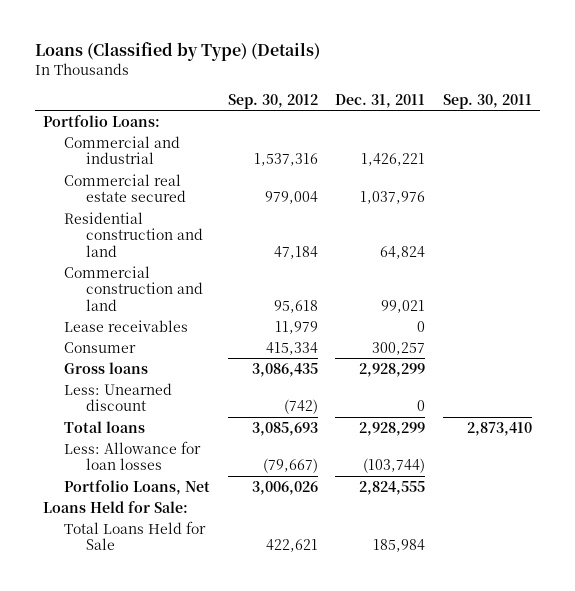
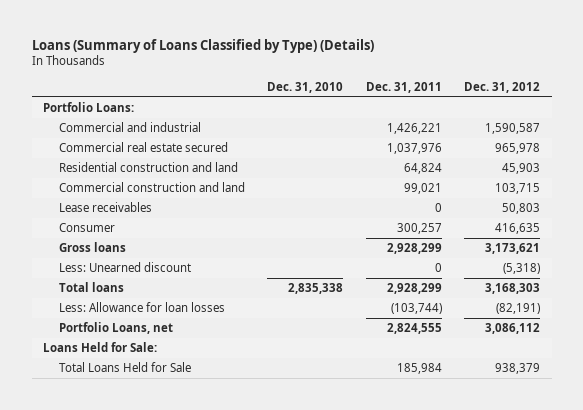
[34,42,320,62] Loans (Classified by Type) (Details) -> [31,38,374,53] Loans (Summary of Loans Classified by Type) (Details)
[227,93,318,109] Sep. 30, 2012 -> none
[442,93,532,109] Sep. 30, 2011 -> none
none -> [267,81,344,93] Dec. 31, 2010
none -> [464,81,541,93] Dec. 31, 2012
[64,479,211,495] Portfolio Loans, Net -> [58,322,173,335] Portfolio Loans, net

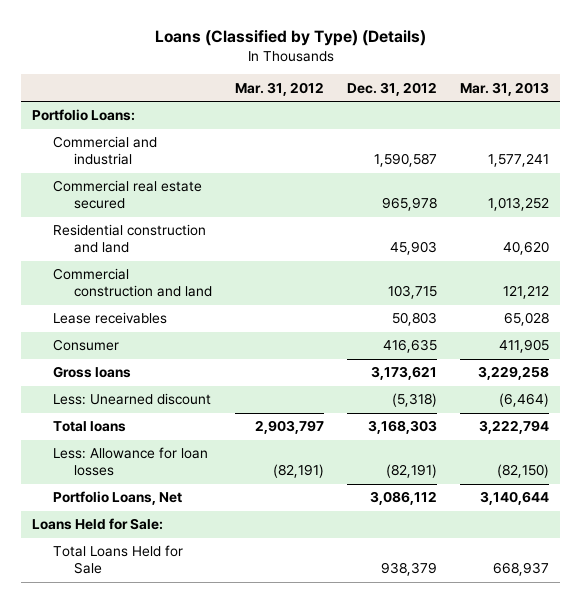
[31,38,374,53] Loans (Summary of Loans Classified by Type) (Details) -> [154,30,426,47] Loans (Classified by Type) (Details)
[267,81,344,93] Dec. 31, 2010 -> none
[365,81,442,93] Dec. 31, 2011 -> none
none -> [235,81,325,96] Mar. 31, 2012
none -> [460,81,550,96] Mar. 31, 2013
[58,322,173,335] Portfolio Loans, net -> [53,491,183,506] Portfolio Loans, Net

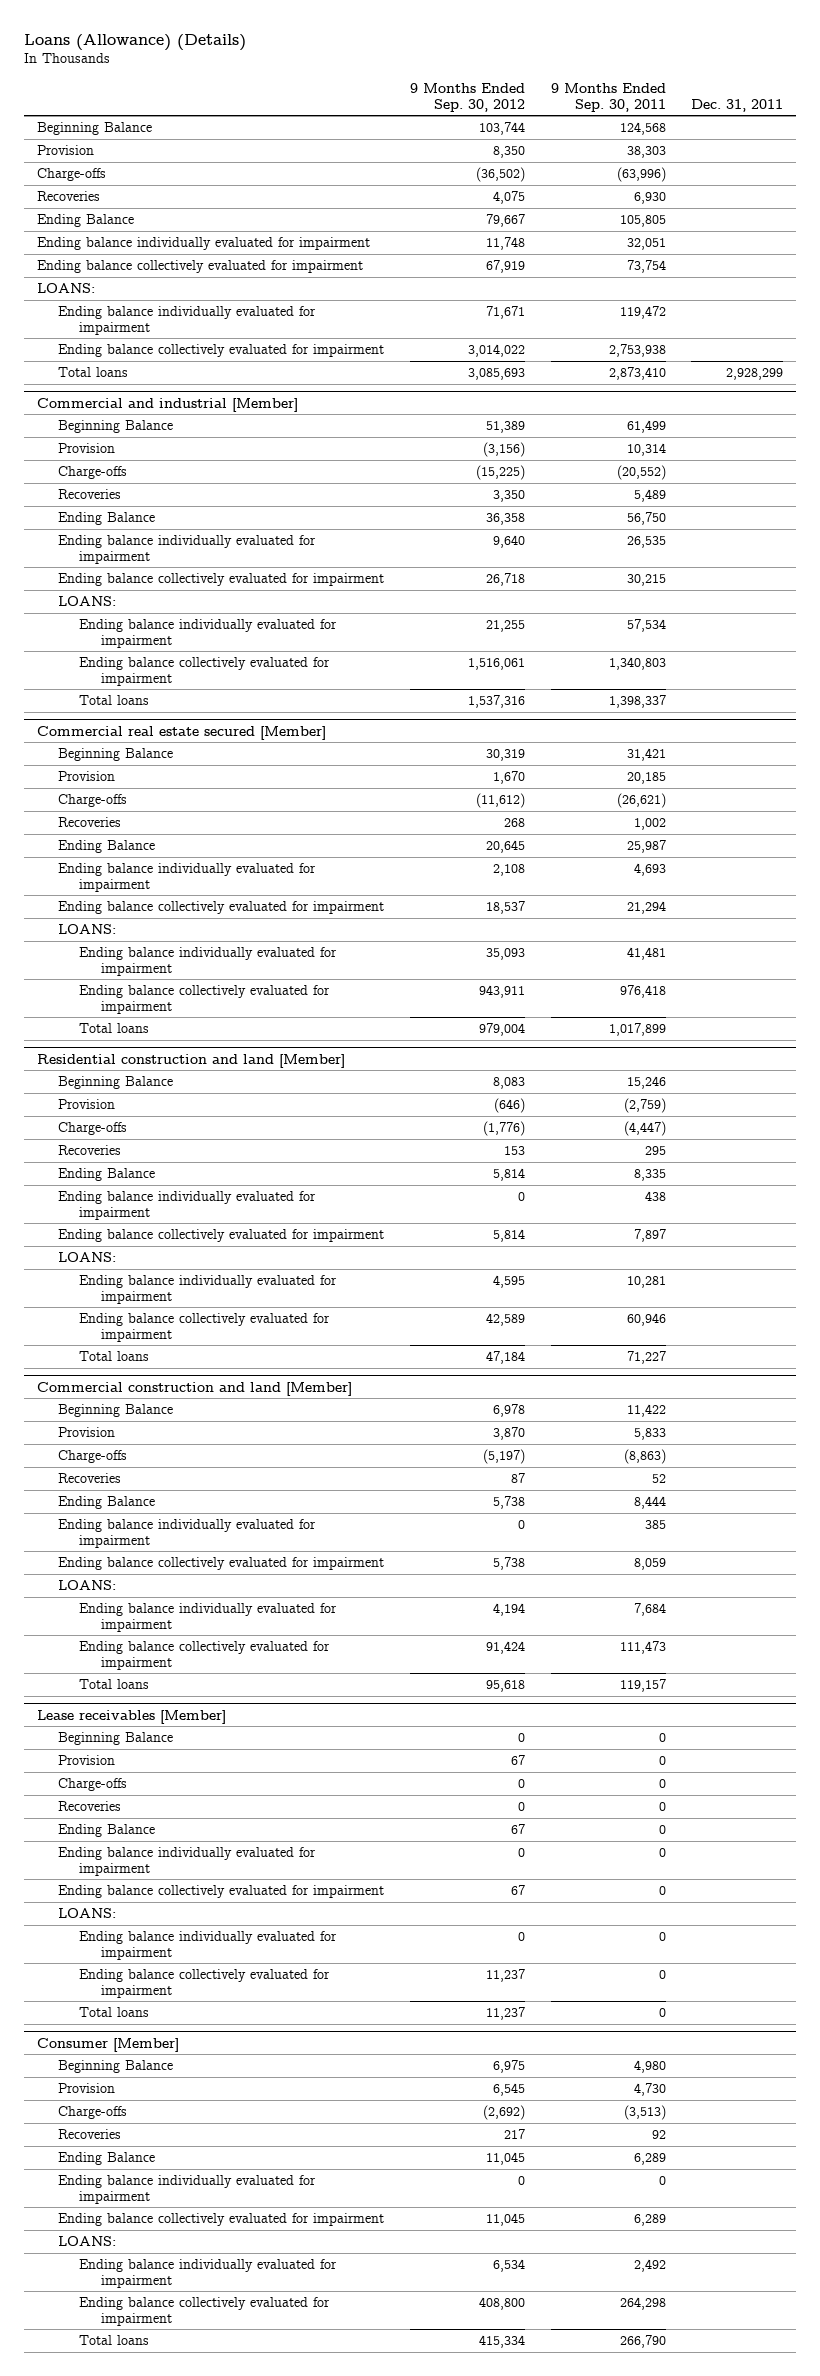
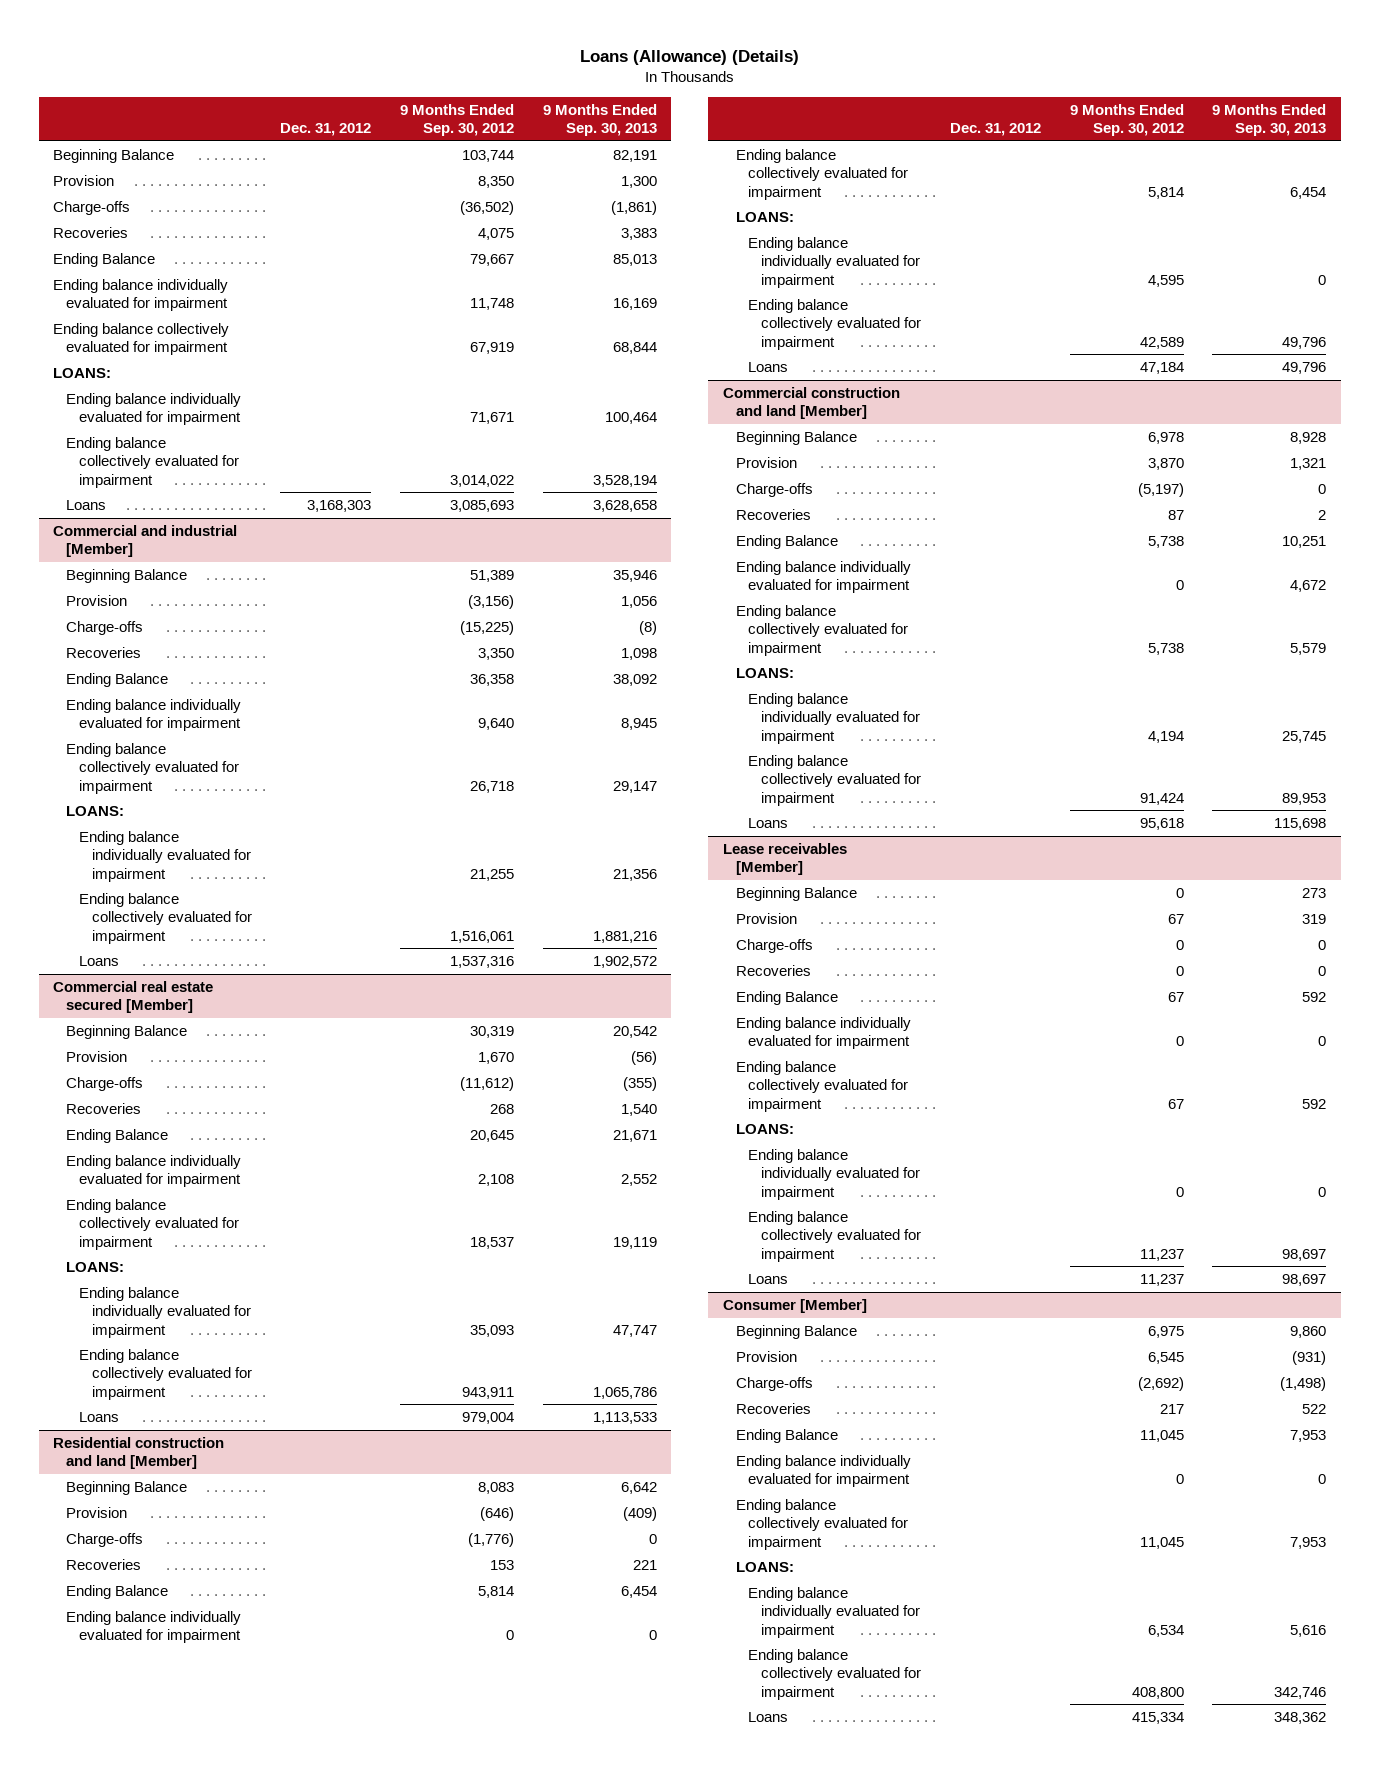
[550,82,666,112] 9 Months Ended Sep. 30, 2011 -> none
[691,98,784,112] Dec. 31, 2011 -> none
none -> [280,123,372,137] Dec. 31, 2012
none -> [542,103,657,137] 9 Months Ended Sep. 30, 2013
[58,366,129,377] Total loans -> [65,499,106,510] Loans
[79,694,150,705] Total loans -> [78,955,119,966] Loans
[79,1022,150,1033] Total loans -> [78,1411,119,1422] Loans
[79,1350,150,1361] Total loans -> [748,361,789,372] Loans
[79,1678,150,1689] Total loans -> [748,817,789,828] Loans
[79,2006,150,2017] Total loans -> [748,1273,789,1284] Loans
[79,2334,150,2345] Total loans -> [748,1711,789,1722] Loans

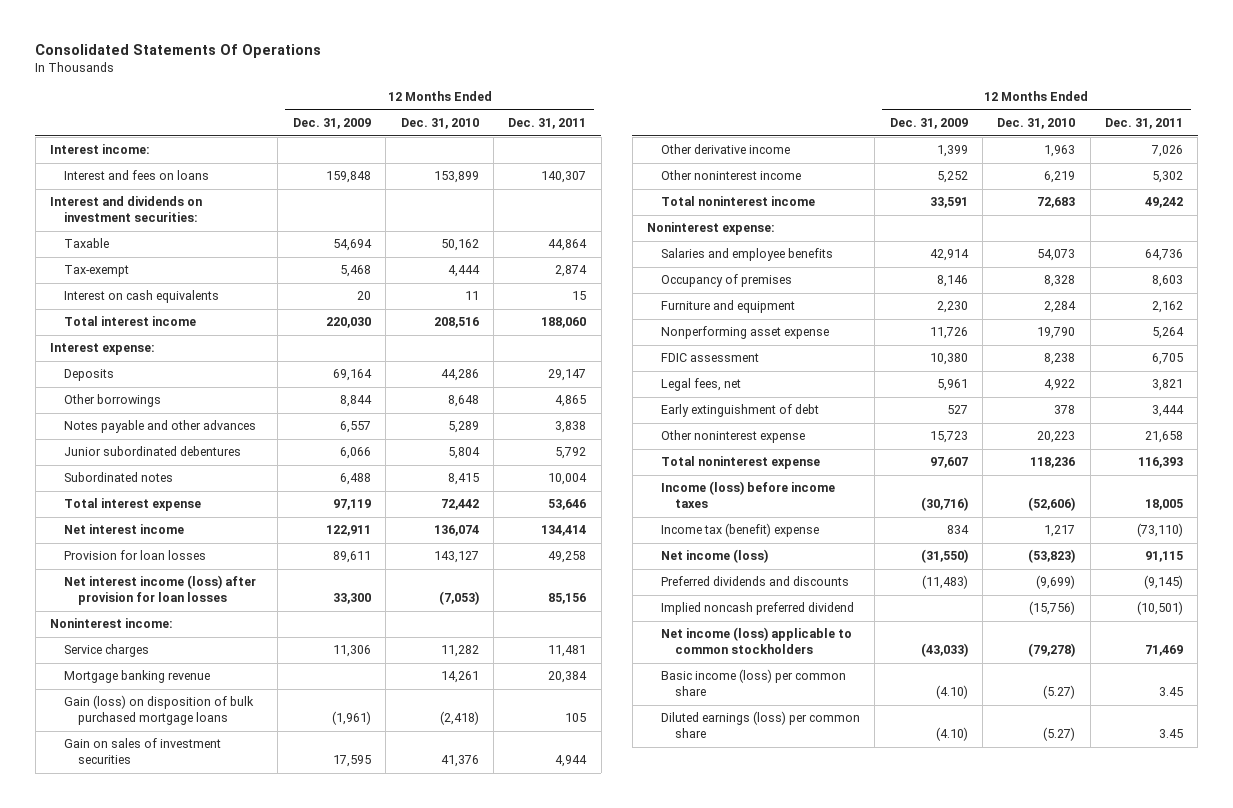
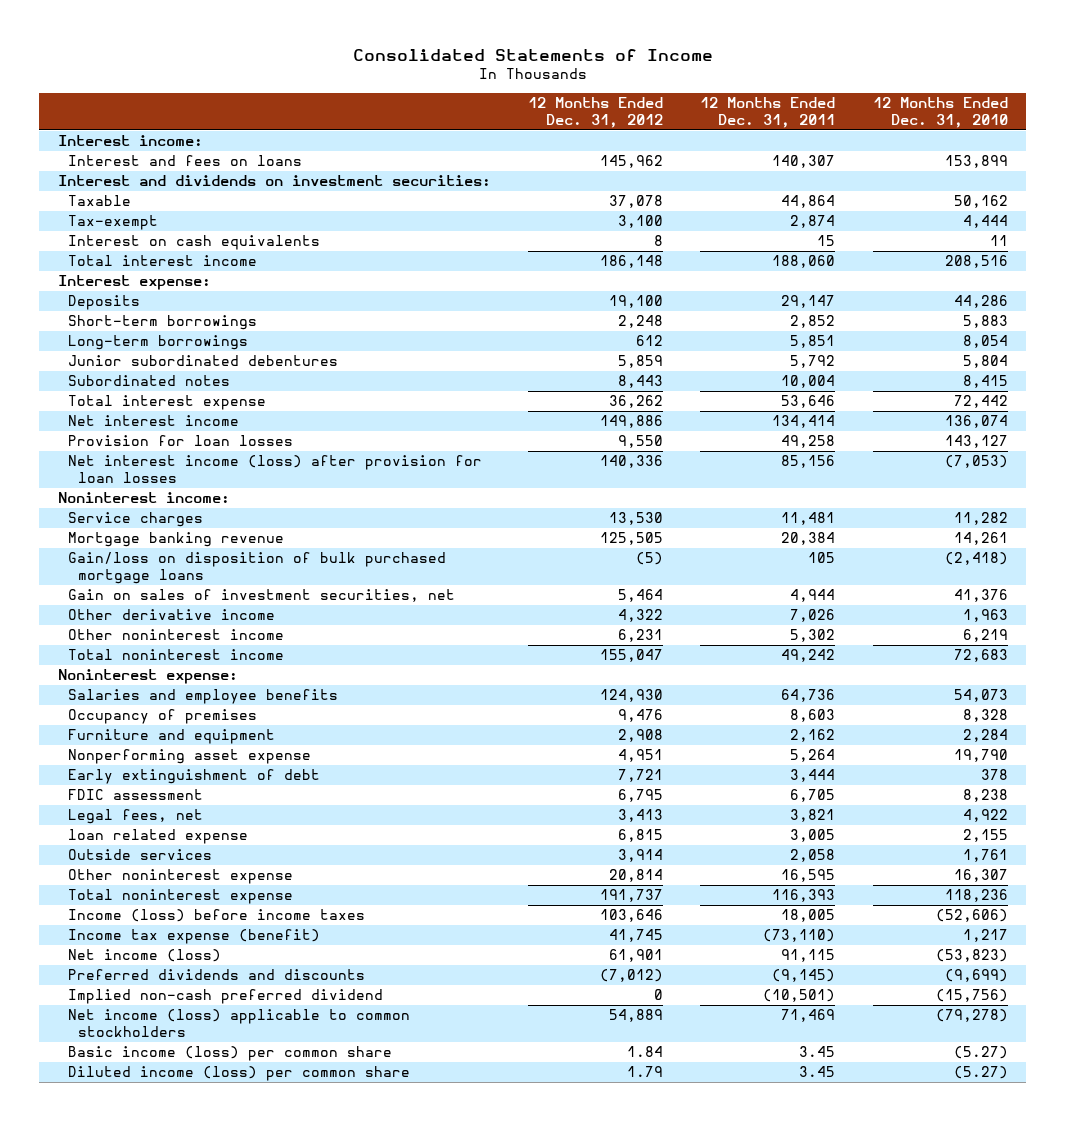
[35,43,322,58] Consolidated Statements Of Operations -> [352,48,713,61] Consolidated Statements of Income
[292,118,371,130] Dec. 31, 2009 -> none
none -> [528,97,664,128] 12 Months Ended Dec. 31, 2012
[64,394,162,408] Other borrowings -> none
[64,420,257,434] Notes payable and other advances -> none
none -> [67,315,257,331] Short-term borrowings
none -> [67,335,248,351] Long-term borrowings
[64,695,255,726] Gain (loss) on disposition of bulk purchased mortgage loans -> [67,552,446,584] Gain/loss on disposition of bulk purchased mortgage loans
[64,738,222,765] Gain on sales of investment securities -> [67,589,455,603] Gain on sales of investment securities, net
[660,404,819,418] Early extinguishment of debt -> [67,769,320,785] Early extinguishment of debt
none -> [67,829,248,845] loan related expense
none -> [67,849,212,861] Outside services
[1037,431,1076,444] 20,223 -> [953,869,1008,883] 16,307
[1145,431,1184,444] 21,658 -> [781,869,836,883] 16,595
[660,523,819,538] Income tax (benefit) expense -> [67,929,320,945] Income tax expense (benefit)
[660,602,854,616] Implied noncash preferred dividend -> [67,989,383,1005] Implied non-cash preferred dividend
[660,711,860,739] Diluted earnings (loss) per common share -> [67,1066,410,1082] Diluted income (loss) per common share

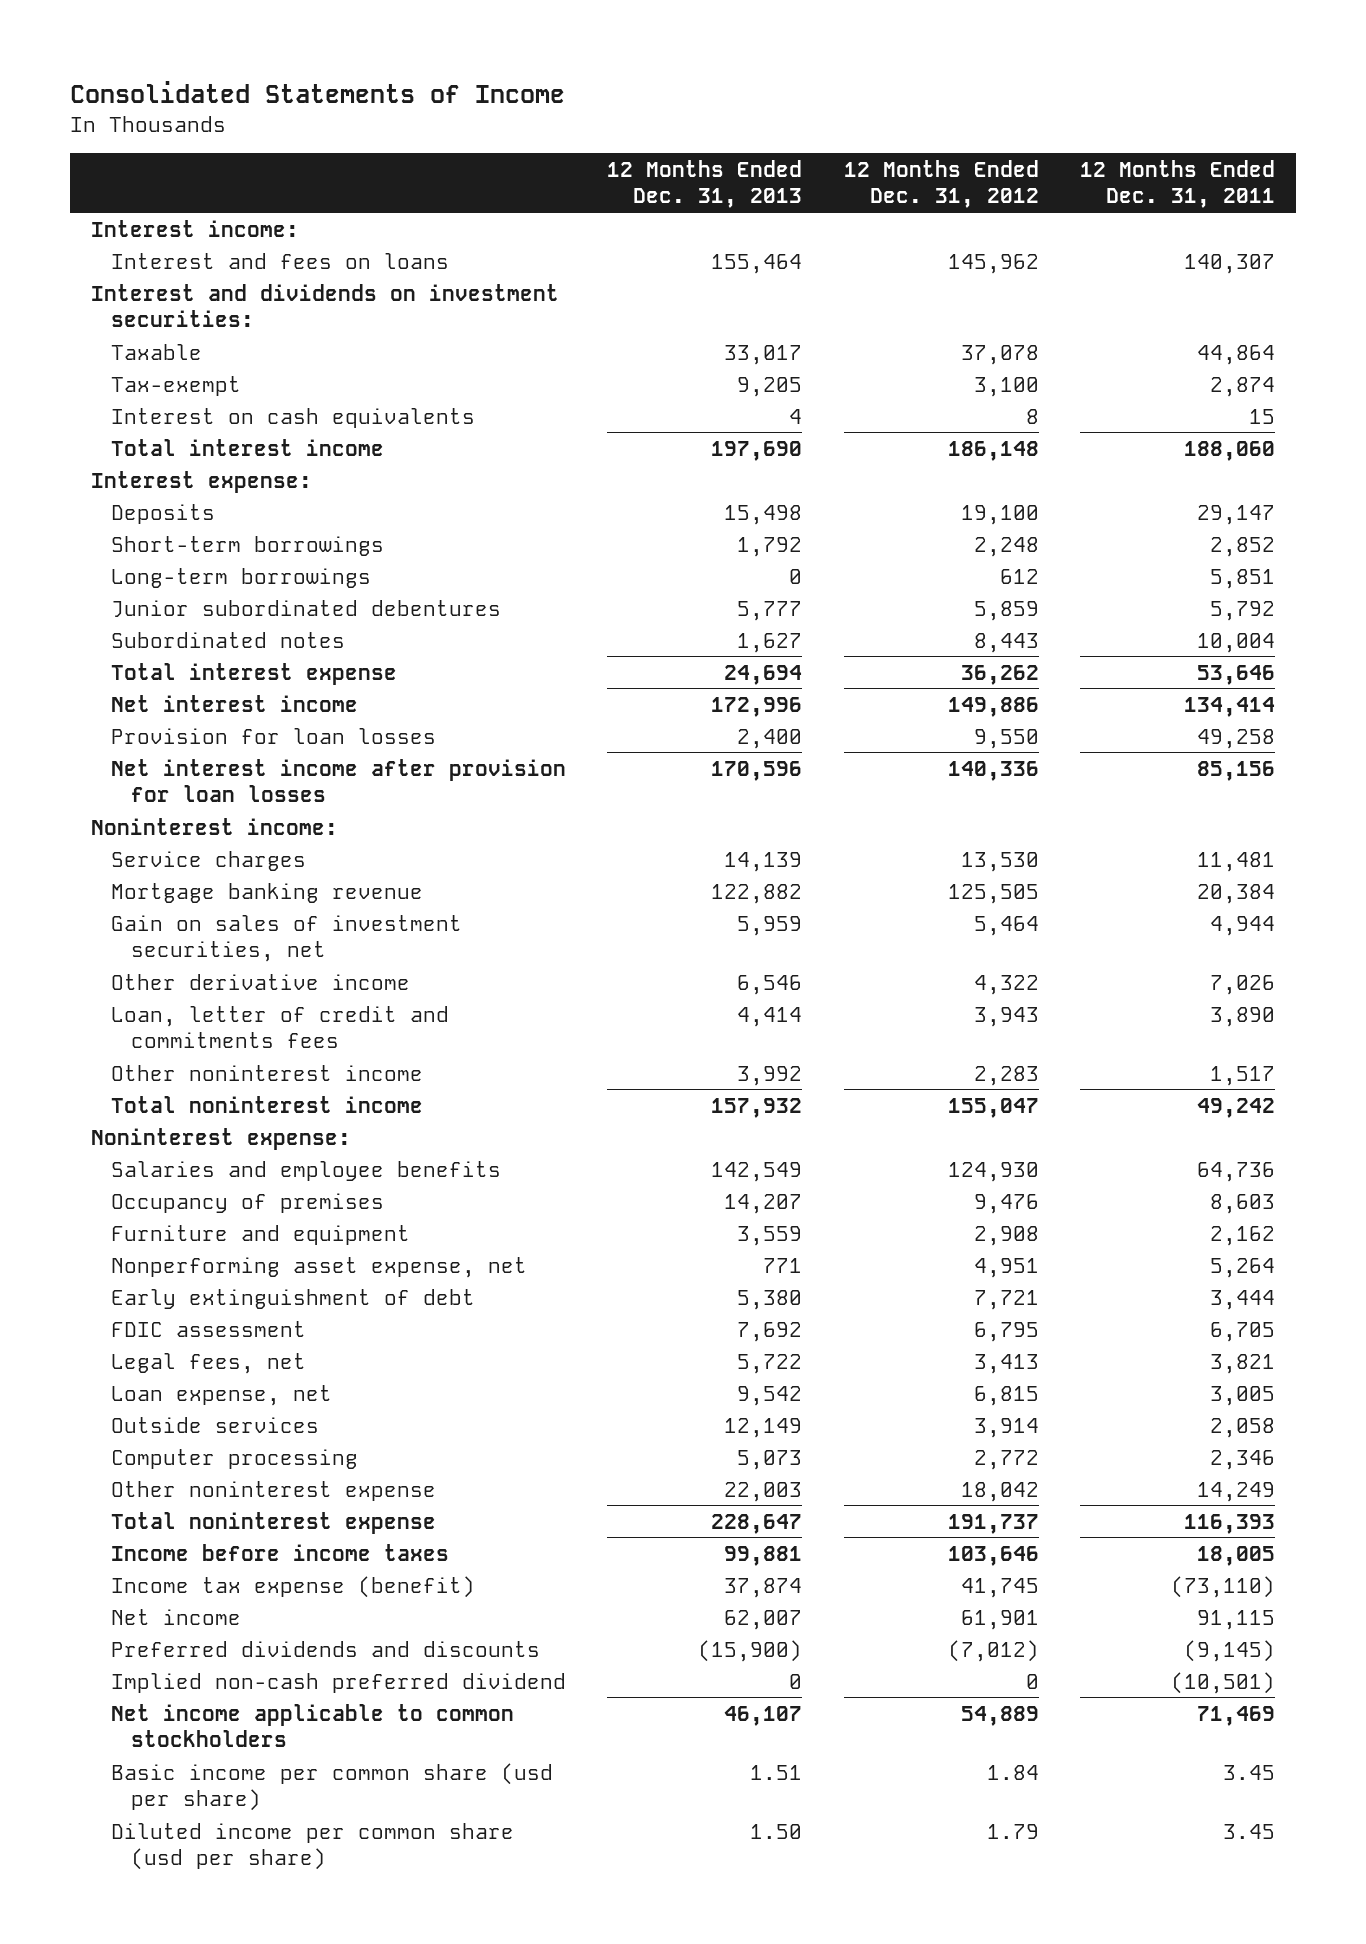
[872,97,1008,128] 12 Months Ended Dec. 31, 2010 -> none
none -> [607,159,803,209] 12 Months Ended Dec. 31, 2013
[67,455,482,483] Net interest income (loss) after provision for loan losses -> [110,758,566,803] Net interest income after provision for loan losses
[67,552,446,584] Gain/loss on disposition of bulk purchased mortgage loans -> none
none -> [110,1005,449,1049] Loan, letter of credit and commitments fees
[618,629,664,643] 6,231 -> [973,1065,1039,1086] 2,283
[790,629,836,643] 5,302 -> [1210,1065,1276,1086] 1,517
[67,749,311,765] Nonperforming asset expense -> [110,1256,527,1278] Nonperforming asset expense, net
[67,829,248,845] loan related expense -> [110,1384,332,1406] Loan expense, net
none -> [110,1448,358,1469] Computer processing
[609,869,664,883] 20,814 -> [960,1481,1039,1502] 18,042
[781,869,836,883] 16,595 -> [1197,1481,1276,1502] 14,249
[67,909,365,923] Income (loss) before income taxes -> [110,1543,449,1561] Income before income taxes
[67,949,221,963] Net income (loss) -> [110,1608,241,1625] Net income
[67,1009,410,1037] Net income (loss) applicable to common stockholders -> [110,1703,514,1748] Net income applicable to common stockholders
[67,1046,392,1062] Basic income (loss) per common share -> [110,1762,553,1812] Basic income per common share (usd per share)
[67,1066,410,1082] Diluted income (loss) per common share -> [110,1822,514,1871] Diluted income per common share (usd per share)

